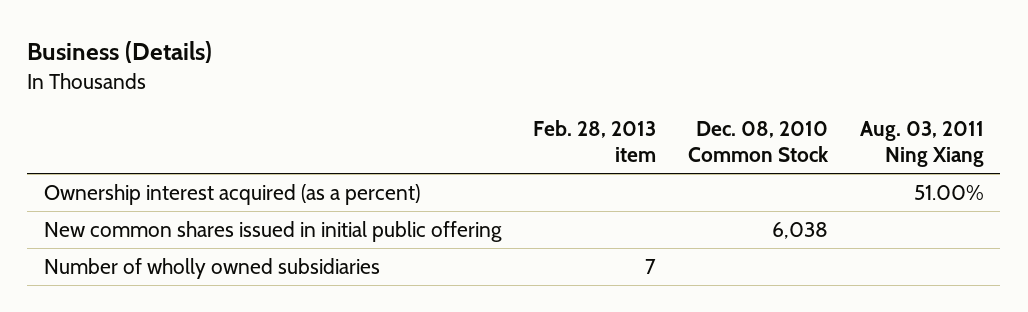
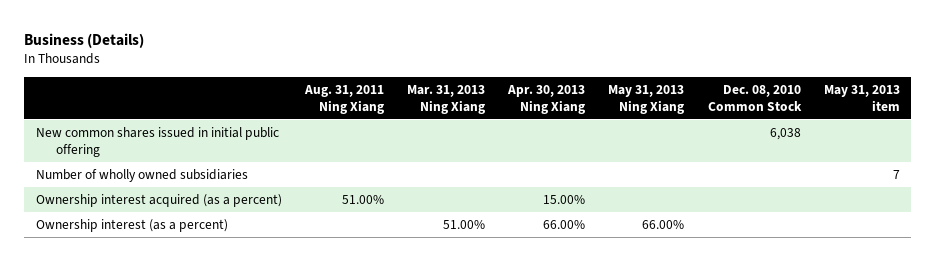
[532,119,656,163] Feb. 28, 2013 item -> none
[860,120,985,168] Aug. 03, 2011 Ning Xiang -> none
none -> [303,84,384,114] Aug. 31, 2011 Ning Xiang
none -> [407,84,486,114] Mar. 31, 2013 Ning Xiang
none -> [507,84,586,114] Apr. 30, 2013 Ning Xiang
none -> [608,84,685,114] May 31, 2013 Ning Xiang
none -> [823,84,900,111] May 31, 2013 item
[43,183,420,205] Ownership interest acquired (as a percent) -> [35,193,282,207] Ownership interest acquired (as a percent)
none -> [35,218,228,232] Ownership interest (as a percent)

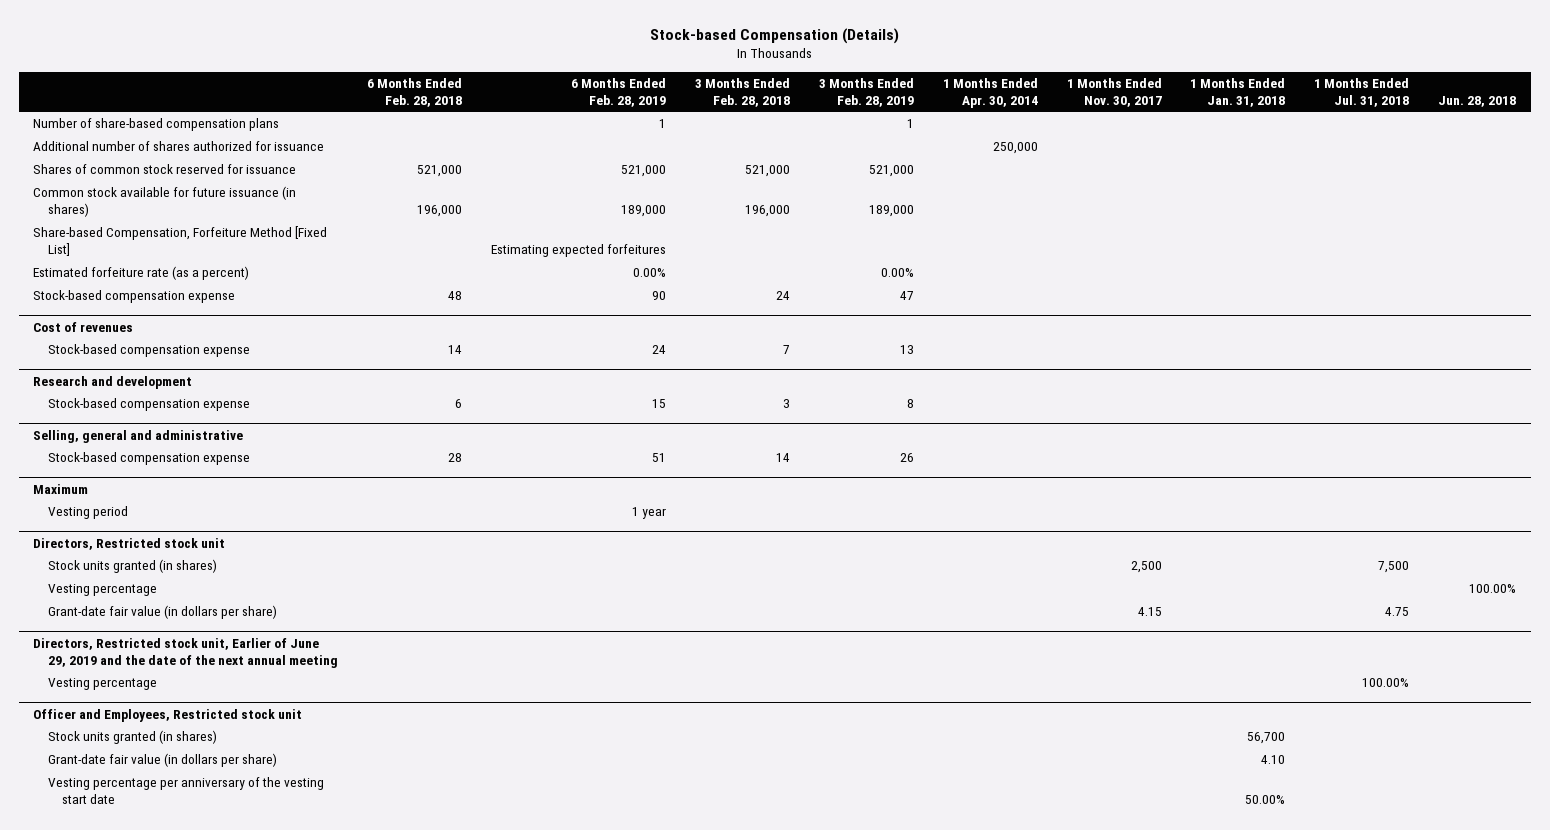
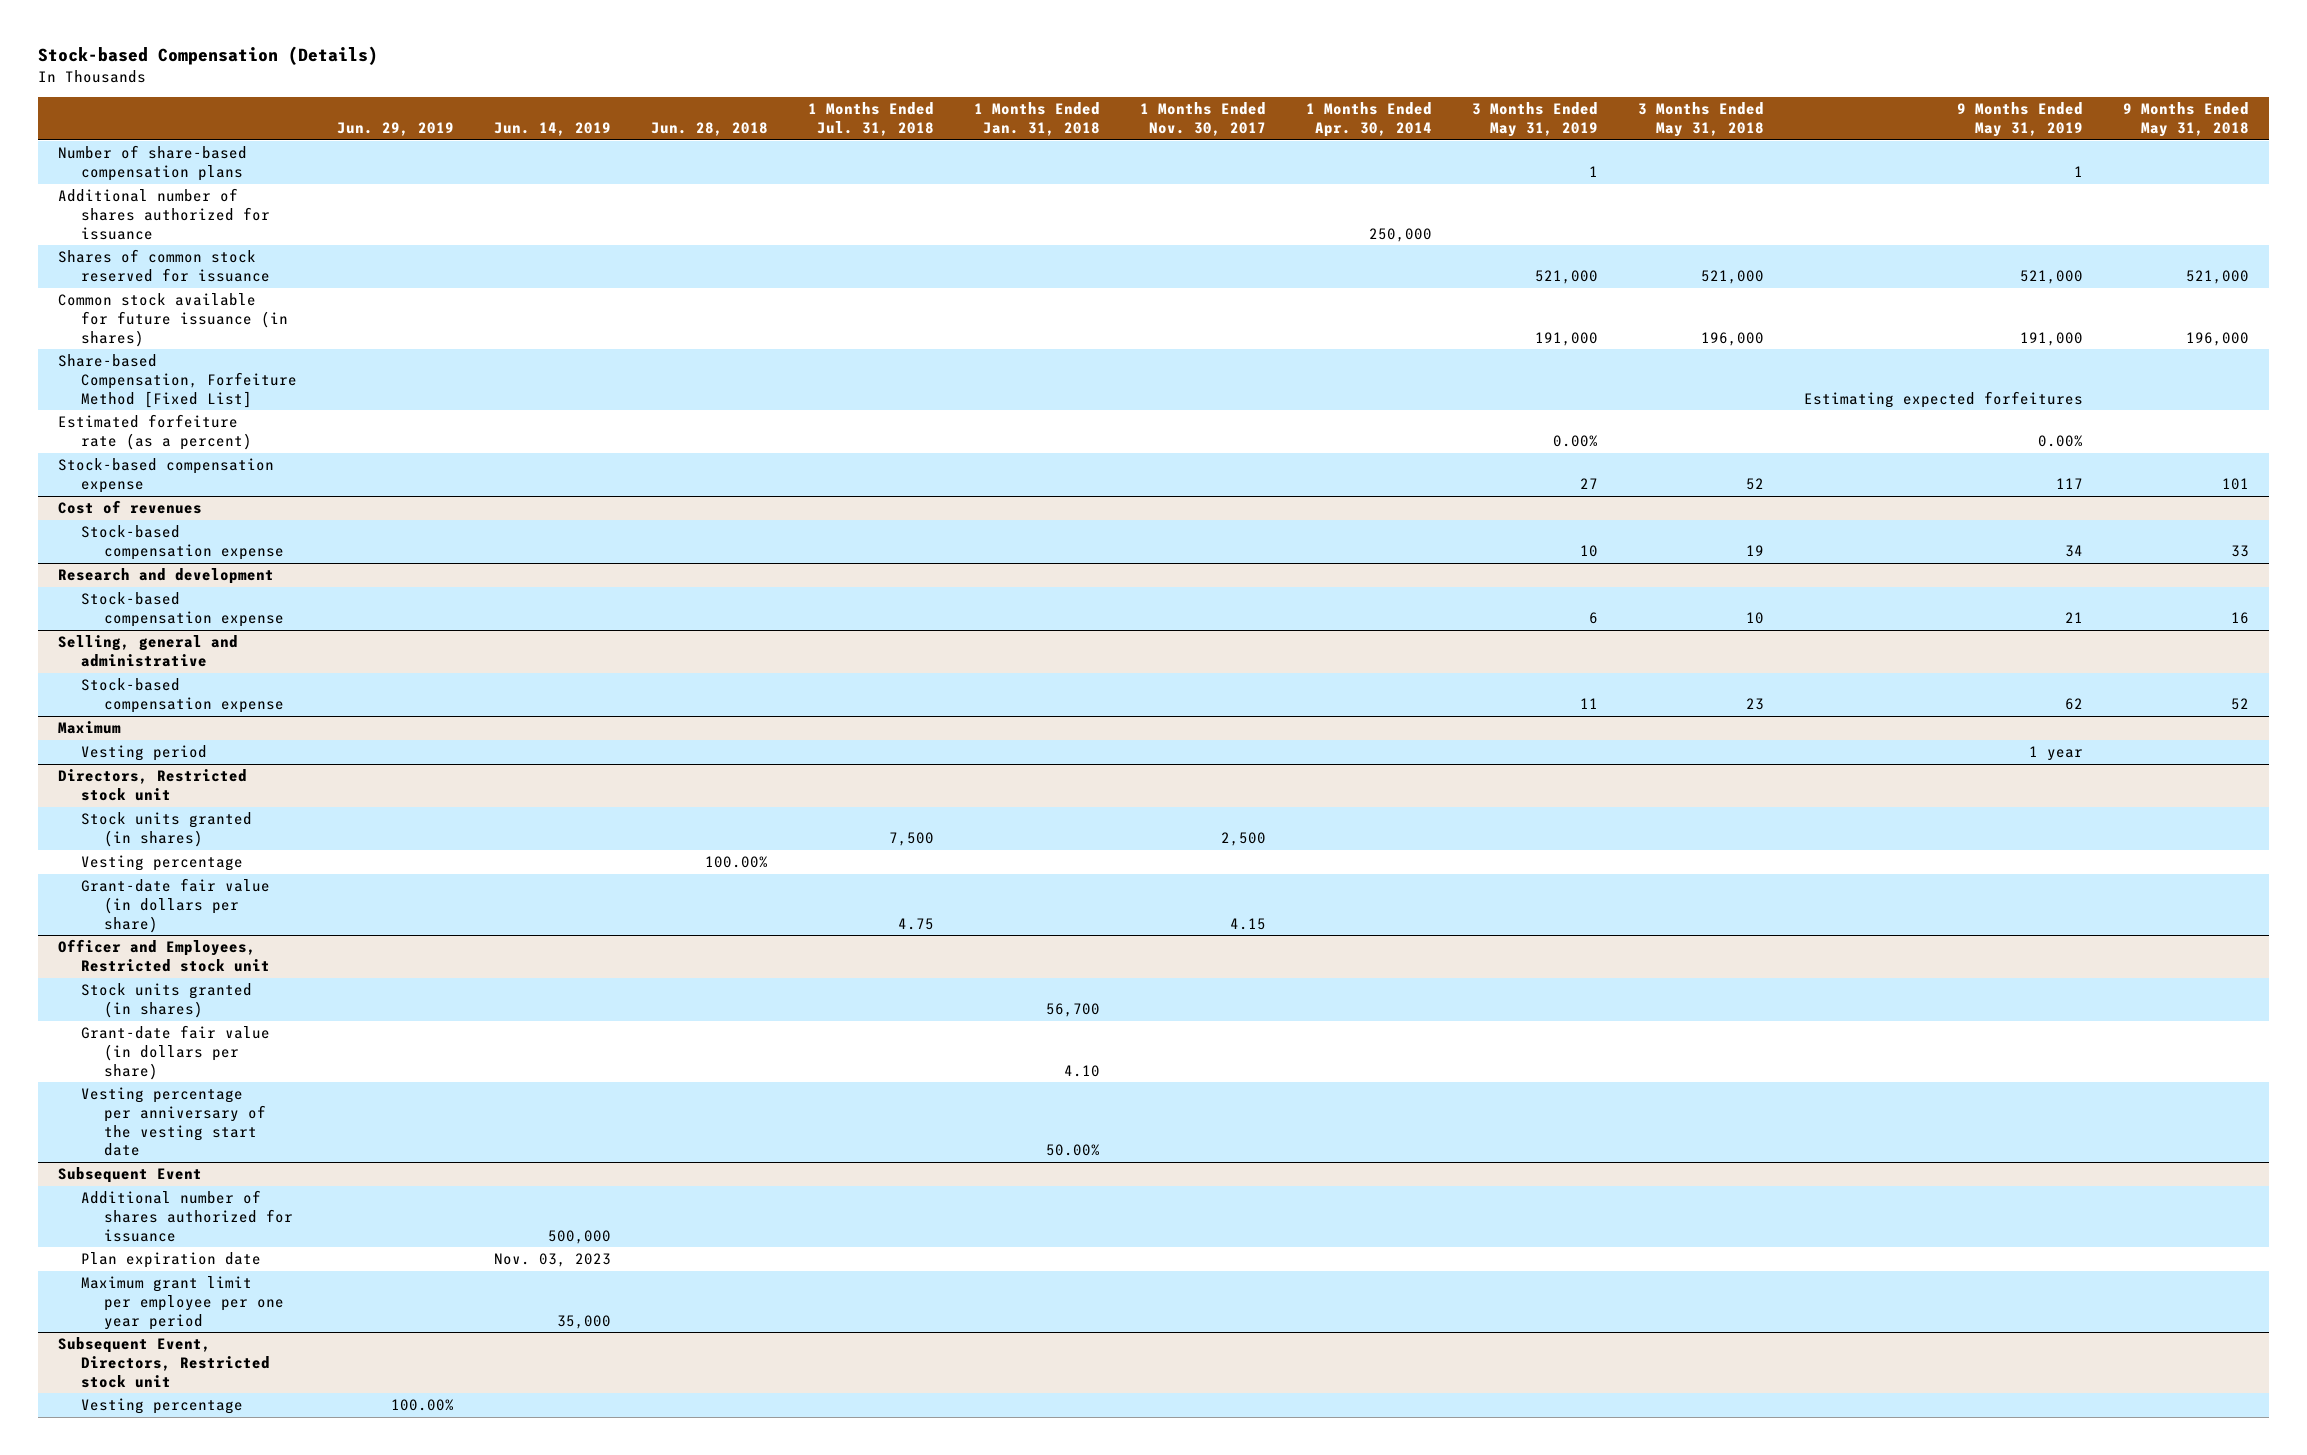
[366,77,462,108] 6 Months Ended Feb. 28, 2018 -> none
[570,77,666,108] 6 Months Ended Feb. 28, 2019 -> none
[694,77,790,108] 3 Months Ended Feb. 28, 2018 -> none
[818,77,914,108] 3 Months Ended Feb. 28, 2019 -> none
none -> [336,122,454,137] Jun. 29, 2019
none -> [493,122,611,137] Jun. 14, 2019
none -> [1472,102,1599,138] 3 Months Ended May 31, 2019
none -> [1638,102,1765,138] 3 Months Ended May 31, 2018
none -> [1957,102,2084,138] 9 Months Ended May 31, 2019
none -> [2123,102,2250,138] 9 Months Ended May 31, 2018
[33,637,338,668] Directors, Restricted stock unit, Earlier of June 29, 2019 and the date of the next annual meeting -> none
[47,678,157,691] Vesting percentage -> none
none -> [57,1167,202,1184] Subsequent Event
none -> [80,1190,293,1242] Additional number of shares authorized for issuance
none -> [80,1252,261,1269] Plan expiration date
none -> [80,1276,284,1330] Maximum grant limit per employee per one year period
none -> [57,1337,270,1388] Subsequent Event, Directors, Restricted stock unit
none -> [80,1398,243,1415] Vesting percentage

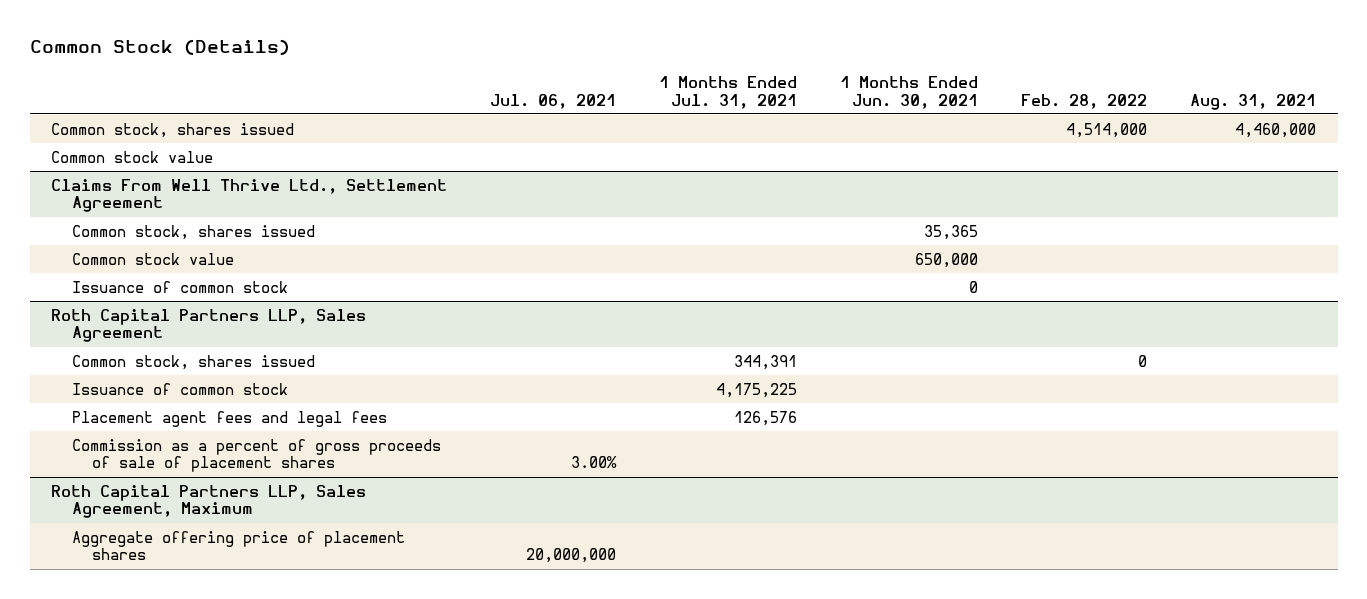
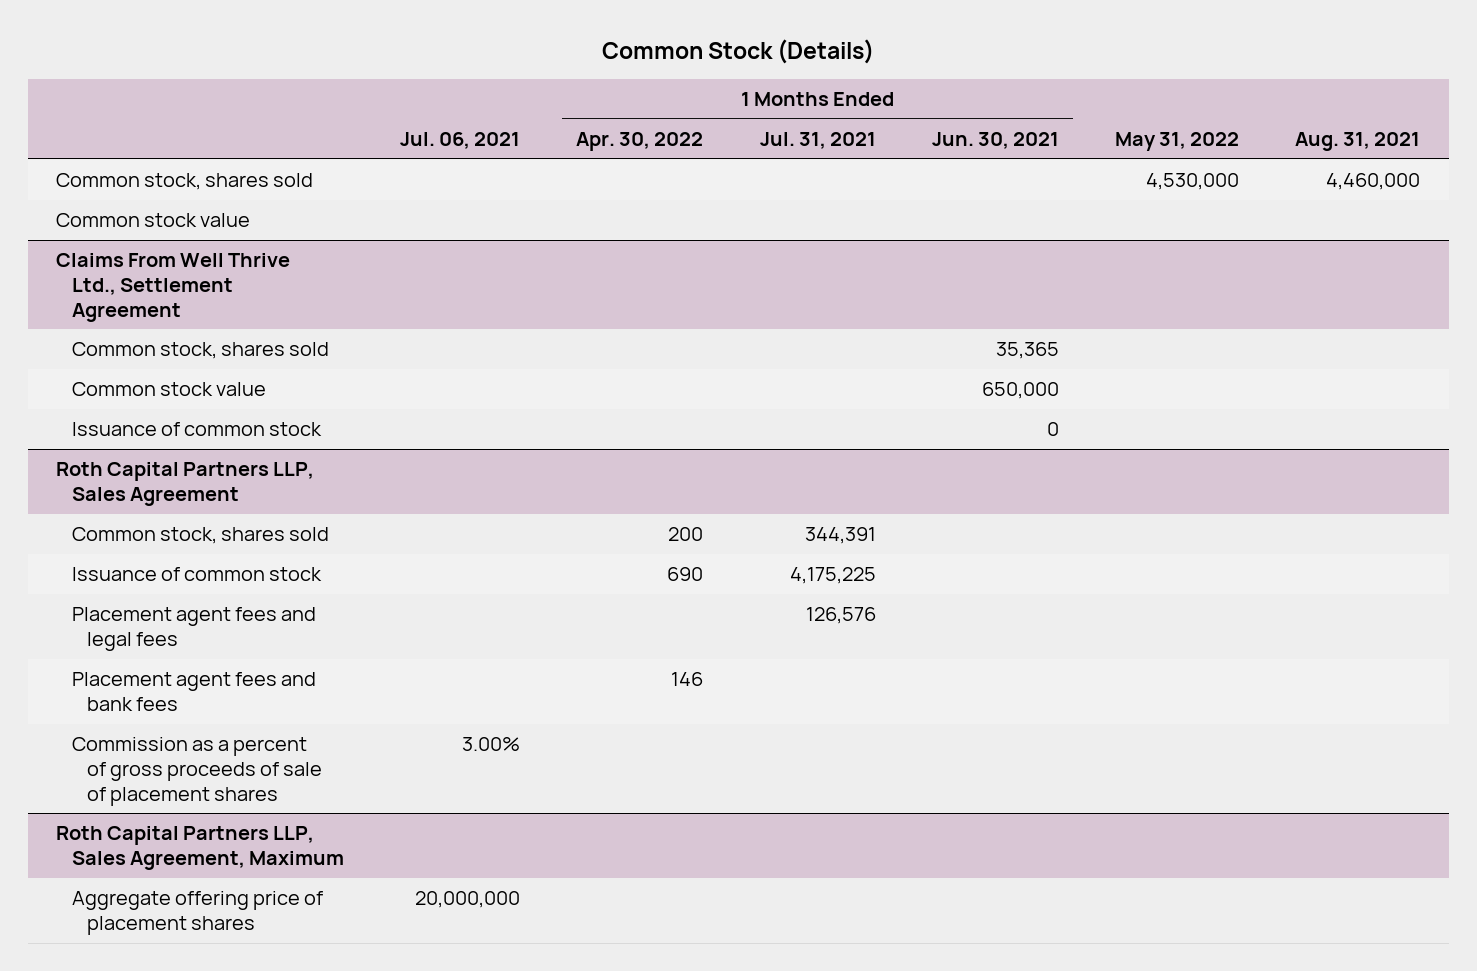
[1021,93,1148,109] Feb. 28, 2022 -> none
none -> [576,132,704,152] Apr. 30, 2022
none -> [1115,132,1240,152] May 31, 2022
[51,122,295,138] Common stock, shares issued -> [56,173,314,191] Common stock, shares sold
[71,224,315,240] Common stock, shares issued -> [71,342,329,360] Common stock, shares sold
[71,354,315,370] Common stock, shares issued -> [71,527,329,545] Common stock, shares sold
none -> [71,672,316,711] Placement agent fees and bank fees

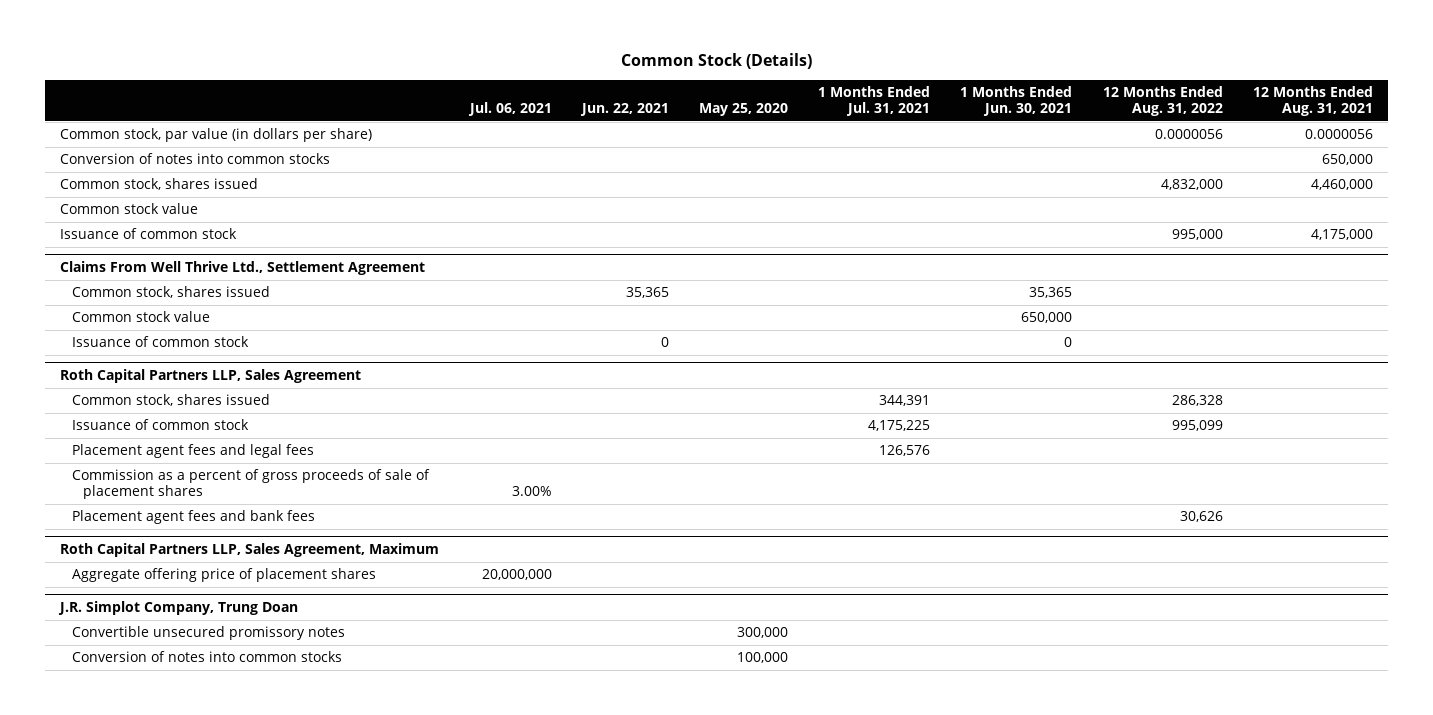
[576,132,704,152] Apr. 30, 2022 -> none
[1115,132,1240,152] May 31, 2022 -> none
[1295,132,1421,152] Aug. 31, 2021 -> none
none -> [579,103,669,117] Jun. 22, 2021
none -> [698,103,788,117] May 25, 2020
none -> [1102,86,1223,117] 12 Months Ended Aug. 31, 2022
none -> [1252,86,1373,117] 12 Months Ended Aug. 31, 2021
none -> [60,128,373,143] Common stock, par value (in dollars per share)
none -> [60,153,331,165] Conversion of notes into common stocks
[56,173,314,191] Common stock, shares sold -> [60,178,259,191] Common stock, shares issued
none -> [60,228,238,240] Issuance of common stock
[71,342,329,360] Common stock, shares sold -> [71,286,270,299] Common stock, shares issued
[71,527,329,545] Common stock, shares sold -> [71,394,270,407] Common stock, shares issued
[71,672,316,711] Placement agent fees and bank fees -> [71,510,315,525] Placement agent fees and bank fees
none -> [58,601,299,616] J.R. Simplot Company, Trung Doan
none -> [71,626,345,641] Convertible unsecured promissory notes
none -> [71,651,342,663] Conversion of notes into common stocks

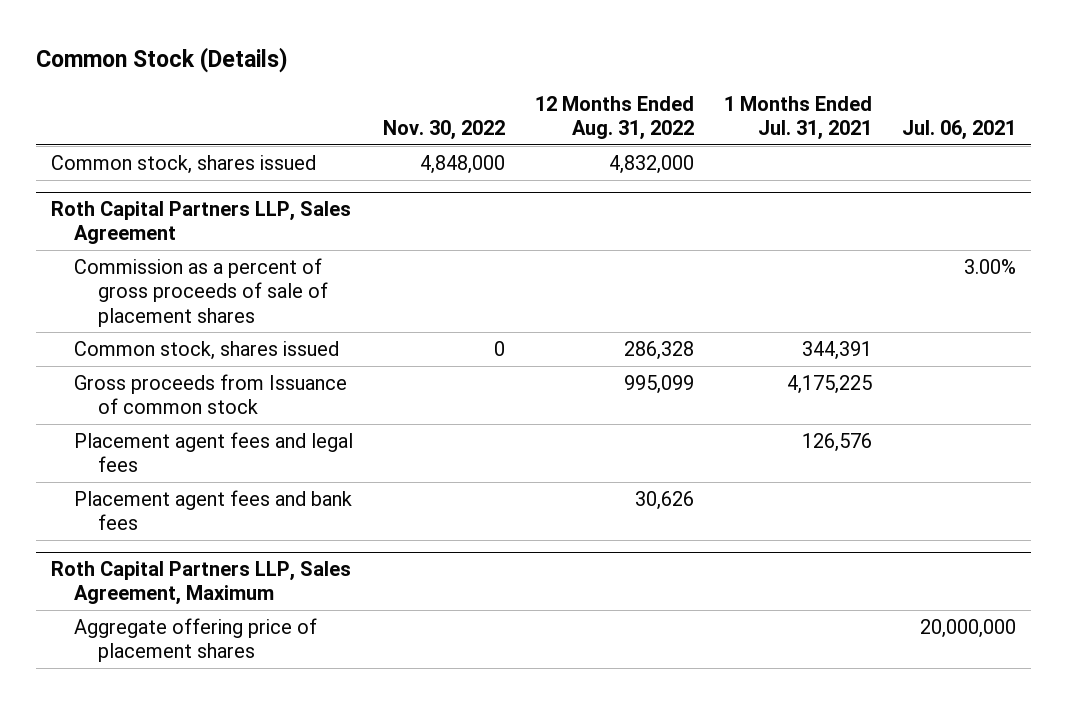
[579,103,669,117] Jun. 22, 2021 -> none
[698,103,788,117] May 25, 2020 -> none
[960,86,1073,117] 1 Months Ended Jun. 30, 2021 -> none
[1252,86,1373,117] 12 Months Ended Aug. 31, 2021 -> none
none -> [383,120,506,141] Nov. 30, 2022
[60,128,373,143] Common stock, par value (in dollars per share) -> none
[60,153,331,165] Conversion of notes into common stocks -> none
[60,203,199,215] Common stock value -> none
[60,228,238,240] Issuance of common stock -> none
[60,261,426,276] Claims From Well Thrive Ltd., Settlement Agreement -> none
[71,286,270,299] Common stock, shares issued -> none
[71,311,210,323] Common stock value -> none
[71,336,249,348] Issuance of common stock -> none
[71,469,430,500] Commission as a percent of gross proceeds of sale of placement shares -> [74,257,328,327] Commission as a percent of gross proceeds of sale of placement shares
[71,419,249,431] Issuance of common stock -> [74,373,348,415] Gross proceeds from Issuance of common stock
[58,601,299,616] J.R. Simplot Company, Trung Doan -> none
[71,626,345,641] Convertible unsecured promissory notes -> none
[71,651,342,663] Conversion of notes into common stocks -> none

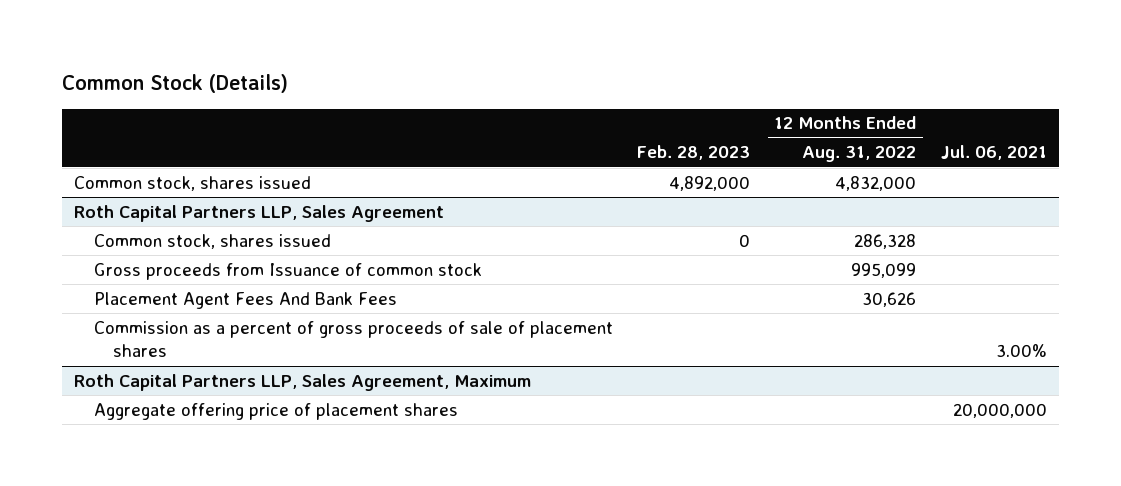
[383,120,506,141] Nov. 30, 2022 -> none
[723,95,872,141] 1 Months Ended Jul. 31, 2021 -> none
none -> [637,145,751,161] Feb. 28, 2023
[74,431,354,473] Placement agent fees and legal fees -> none
[74,489,353,531] Placement agent fees and bank fees -> [93,291,397,309] Placement Agent Fees And Bank Fees
[74,257,328,327] Commission as a percent of gross proceeds of sale of placement shares -> [93,320,613,358] Commission as a percent of gross proceeds of sale of placement shares

